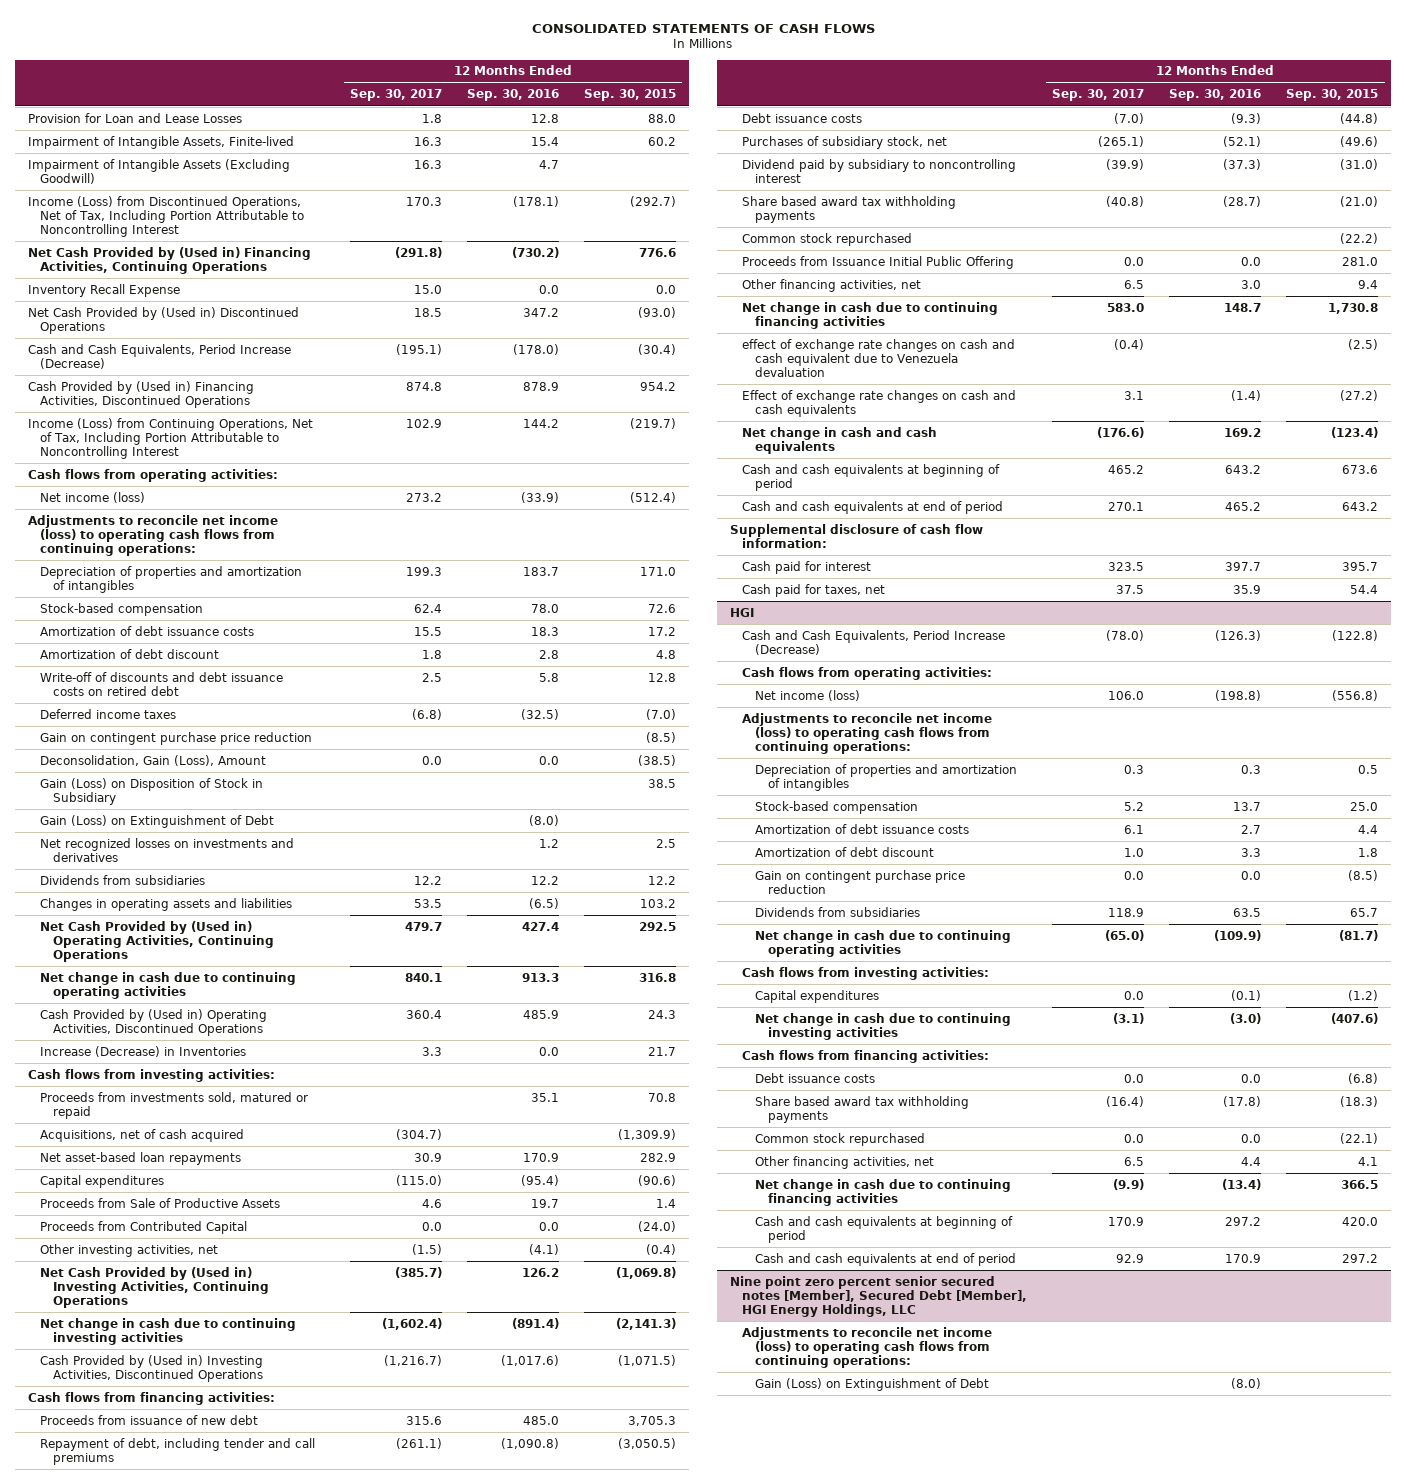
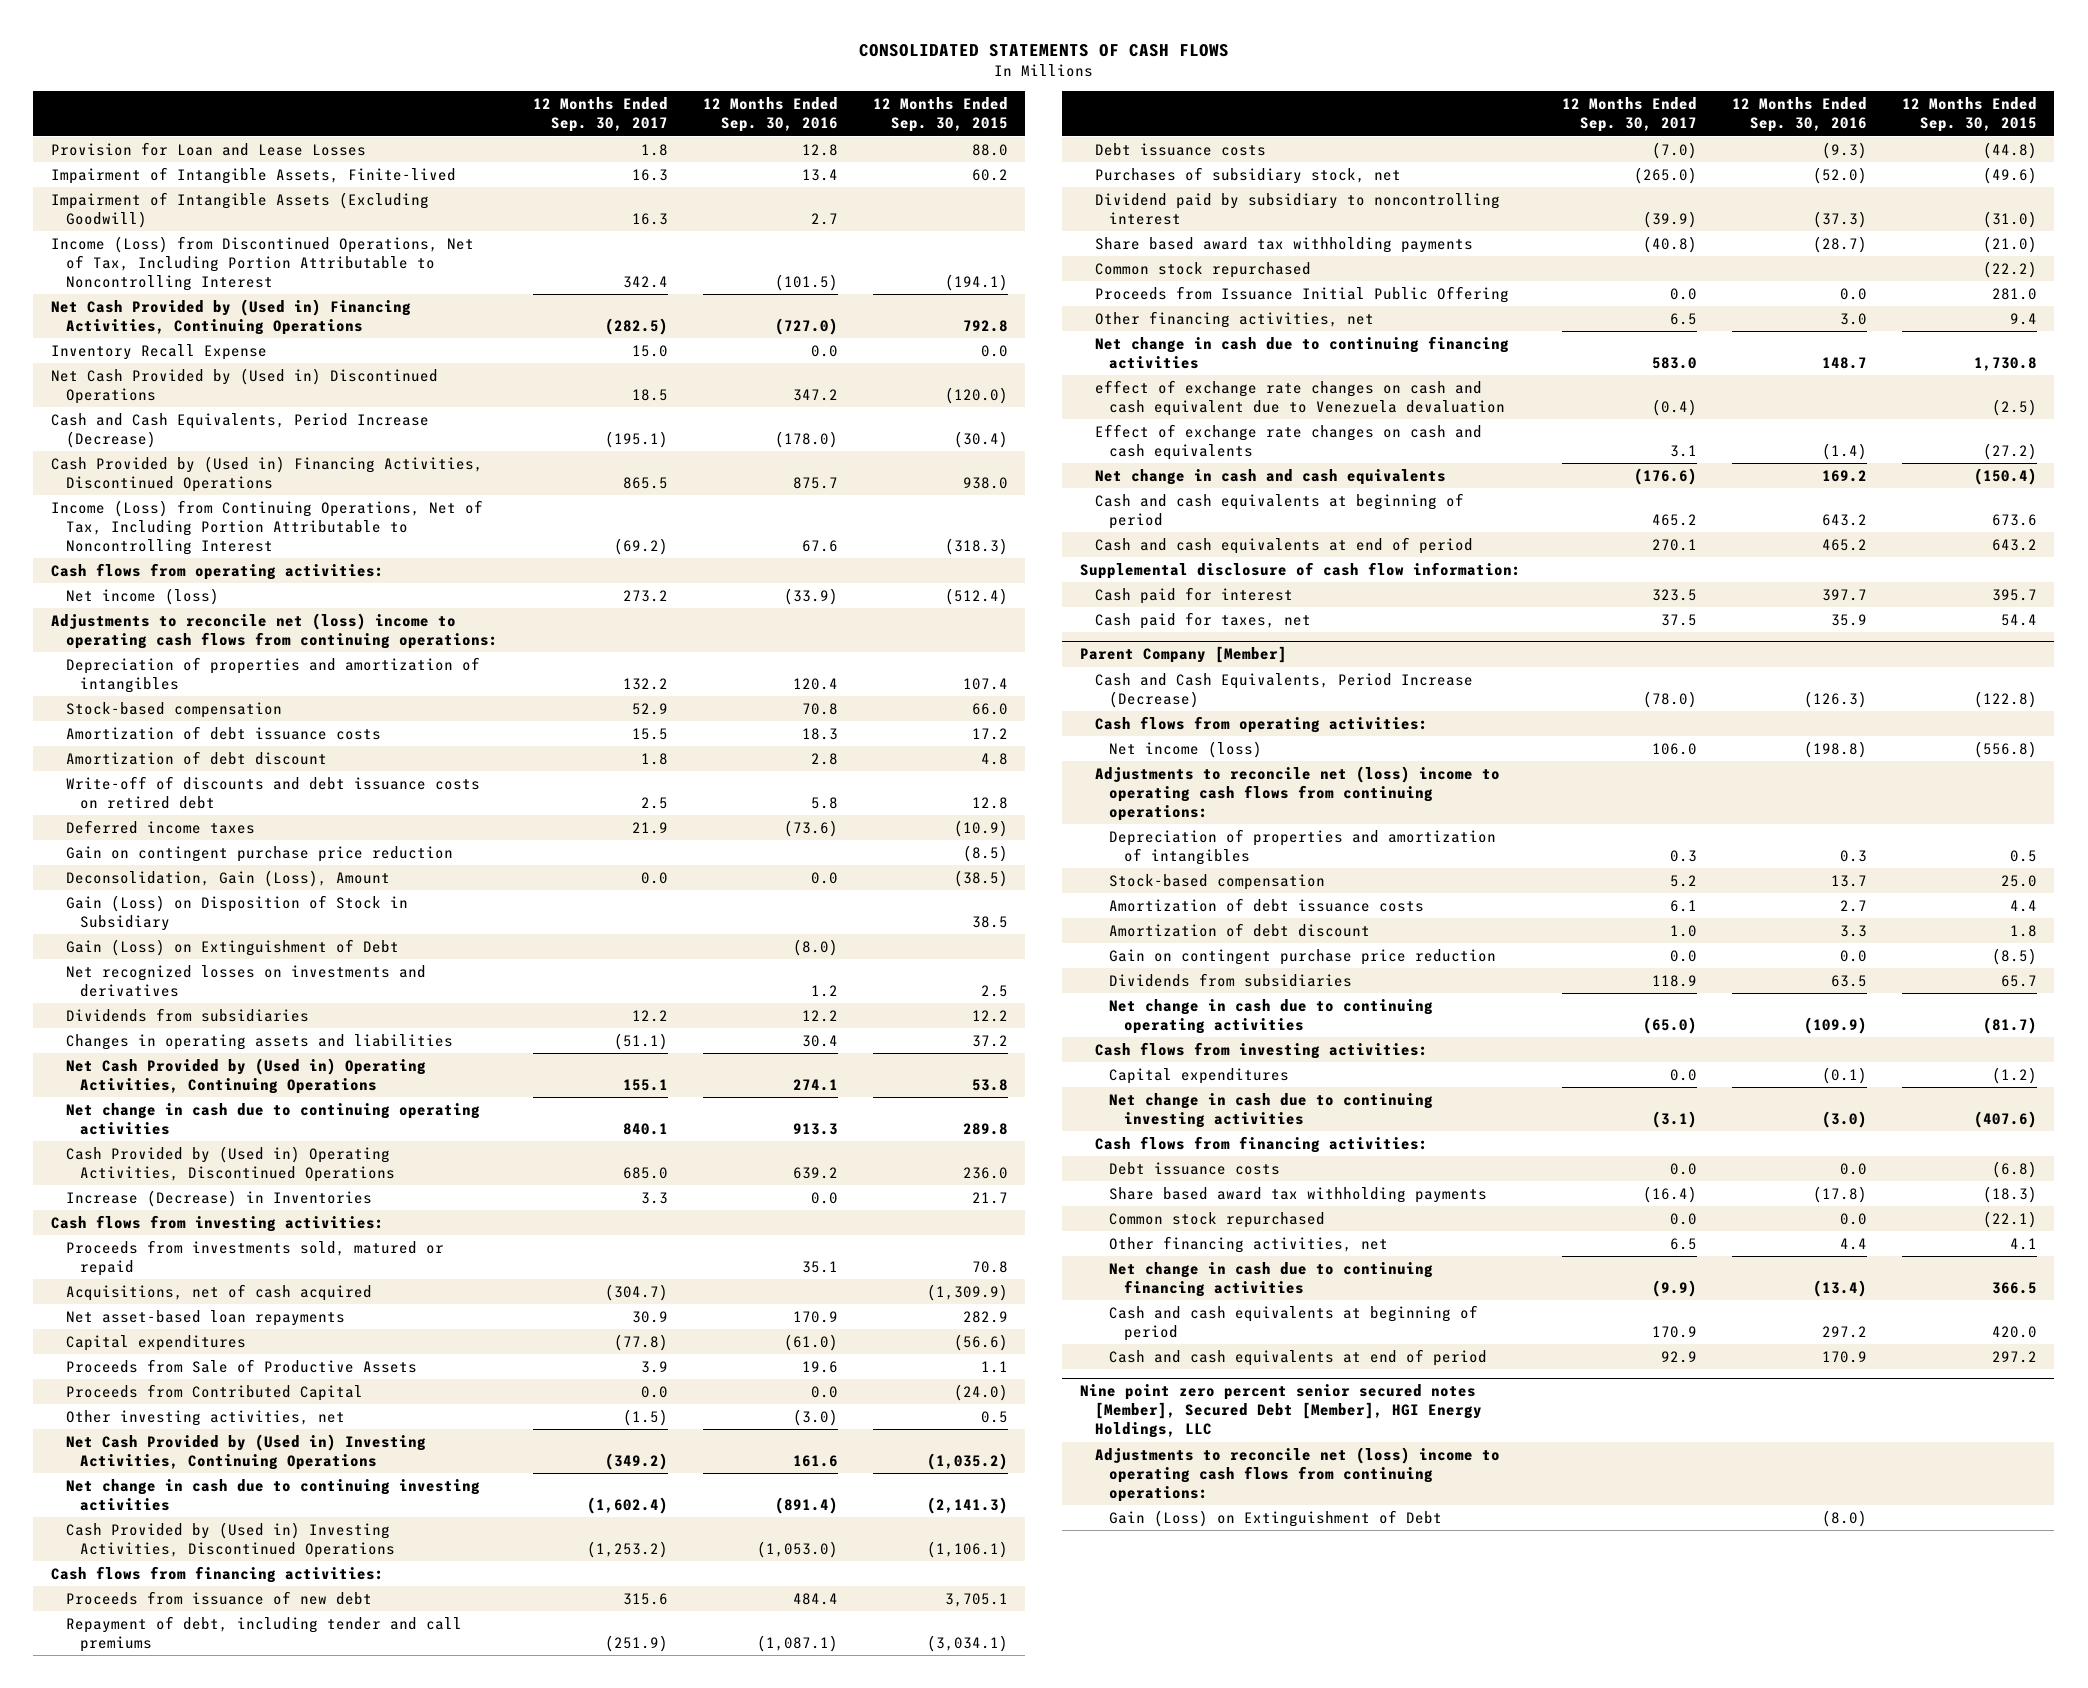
[531,136,560,146] 15.4 -> [801,168,838,181] 13.4
[539,159,560,169] 4.7 -> [810,212,838,225] 2.7
[406,196,443,206] 170.3 -> [622,275,668,288] 342.4
[513,195,560,207] (178.1) -> [774,273,838,291] (101.5)
[630,195,677,207] (292.7) -> [944,273,1008,291] (194.1)
[395,246,443,258] (291.8) -> [604,317,668,335] (282.5)
[512,246,560,258] (730.2) -> [774,317,838,335] (727.0)
[639,247,677,257] 776.6 -> [962,319,1008,332] 792.8
[638,306,677,318] (93.0) -> [944,386,1008,404] (120.0)
[406,381,443,391] 874.8 -> [622,476,668,489] 865.5
[523,381,560,391] 878.9 -> [792,476,838,489] 875.7
[640,381,677,391] 954.2 -> [962,476,1008,489] 938.0
[406,418,443,428] 102.9 -> [613,537,668,555] (69.2)
[523,418,560,428] 144.2 -> [801,539,838,552] 67.6
[630,417,677,429] (219.7) -> [944,537,1008,555] (318.3)
[27,514,278,557] Adjustments to reconcile net income (loss) to operating cash flows from continuing operations: -> [50,612,498,649] Adjustments to reconcile net (loss) income to operating cash flows from continuing operations:
[406,566,443,576] 199.3 -> [622,677,668,690] 132.2
[523,566,560,576] 183.7 -> [792,677,838,690] 120.4
[640,566,677,576] 171.0 -> [962,677,1008,690] 107.4
[414,603,443,613] 62.4 -> [631,702,668,715] 52.9
[531,603,560,613] 78.0 -> [801,702,838,715] 70.8
[648,603,677,613] 72.6 -> [971,702,1008,715] 66.0
[412,708,443,720] (6.8) -> [631,821,668,834] 21.9
[521,708,560,720] (32.5) -> [783,819,838,837] (73.6)
[646,708,677,720] (7.0) -> [953,819,1008,837] (10.9)
[414,898,443,908] 53.5 -> [613,1032,668,1050] (51.1)
[529,897,560,909] (6.5) -> [801,1034,838,1047] 30.4
[640,898,677,908] 103.2 -> [971,1034,1008,1047] 37.2
[405,921,443,931] 479.7 -> [622,1078,668,1091] 155.1
[522,921,560,931] 427.4 -> [792,1078,838,1091] 274.1
[639,921,677,931] 292.5 -> [971,1078,1008,1091] 53.8
[639,972,677,982] 316.8 -> [962,1122,1008,1135] 289.8
[406,1009,443,1019] 360.4 -> [622,1166,668,1179] 685.0
[523,1009,560,1019] 485.9 -> [792,1166,838,1179] 639.2
[648,1009,677,1019] 24.3 -> [962,1166,1008,1179] 236.0
[396,1174,443,1186] (115.0) -> [613,1333,668,1351] (77.8)
[521,1174,560,1186] (95.4) -> [783,1333,838,1351] (61.0)
[638,1174,677,1186] (90.6) -> [953,1333,1008,1351] (56.6)
[422,1198,443,1208] 4.6 -> [640,1360,668,1373] 3.9
[531,1198,560,1208] 19.7 -> [801,1360,838,1373] 19.6
[656,1198,677,1208] 1.4 -> [980,1360,1008,1373] 1.1
[529,1243,560,1255] (4.1) -> [792,1408,838,1426] (3.0)
[646,1243,677,1255] (0.4) -> [980,1410,1008,1423] 0.5
[395,1266,443,1278] (385.7) -> [604,1452,668,1470] (349.2)
[522,1267,560,1277] 126.2 -> [792,1454,838,1467] 161.6
[616,1266,677,1279] (1,069.8) -> [926,1452,1008,1470] (1,035.2)
[384,1354,443,1366] (1,216.7) -> [586,1540,668,1558] (1,253.2)
[501,1354,560,1366] (1,017.6) -> [756,1540,838,1558] (1,053.0)
[618,1354,677,1366] (1,071.5) -> [926,1540,1008,1558] (1,106.1)
[523,1415,560,1425] 485.0 -> [792,1592,838,1605] 484.4
[628,1415,677,1426] 3,705.3 -> [944,1592,1008,1607] 3,705.1
[396,1437,443,1449] (261.1) -> [604,1634,668,1652] (251.9)
[501,1437,560,1449] (1,090.8) -> [756,1634,838,1652] (1,087.1)
[618,1437,677,1449] (3,050.5) -> [926,1634,1008,1652] (3,034.1)
[1098,135,1145,147] (265.1) -> [1633,166,1697,184] (265.0)
[1223,135,1262,147] (52.1) -> [1812,166,1867,184] (52.0)
[1331,426,1379,438] (123.4) -> [1973,467,2037,485] (150.4)
[729,607,754,617] HGI -> [1079,646,1287,664] Parent Company [Member]
[742,712,993,755] Adjustments to reconcile net income (loss) to operating cash flows from continuing operations: -> [1094,765,1500,821] Adjustments to reconcile net (loss) income to operating cash flows from continuing operations:
[742,1326,993,1369] Adjustments to reconcile net income (loss) to operating cash flows from continuing operations: -> [1094,1446,1500,1502] Adjustments to reconcile net (loss) income to operating cash flows from continuing operations:

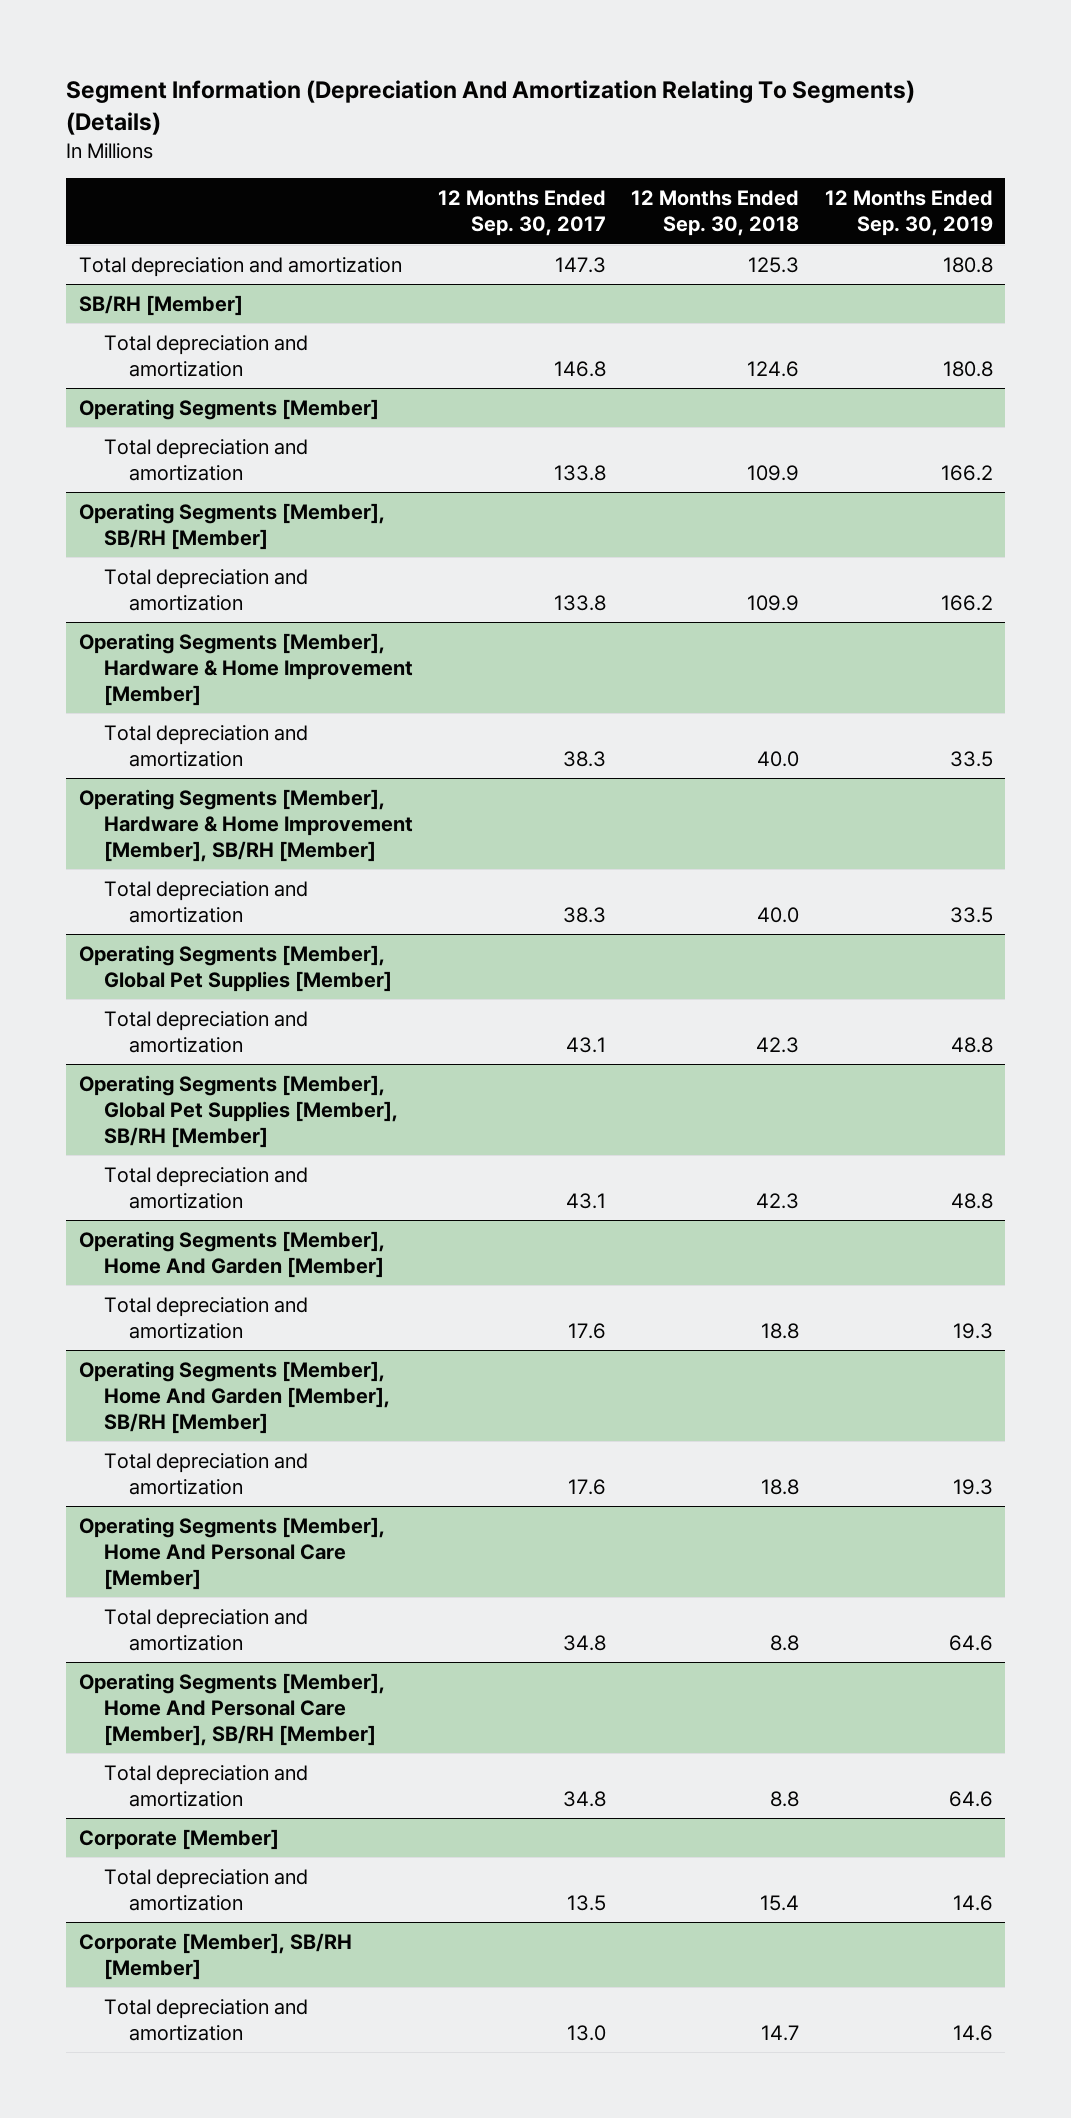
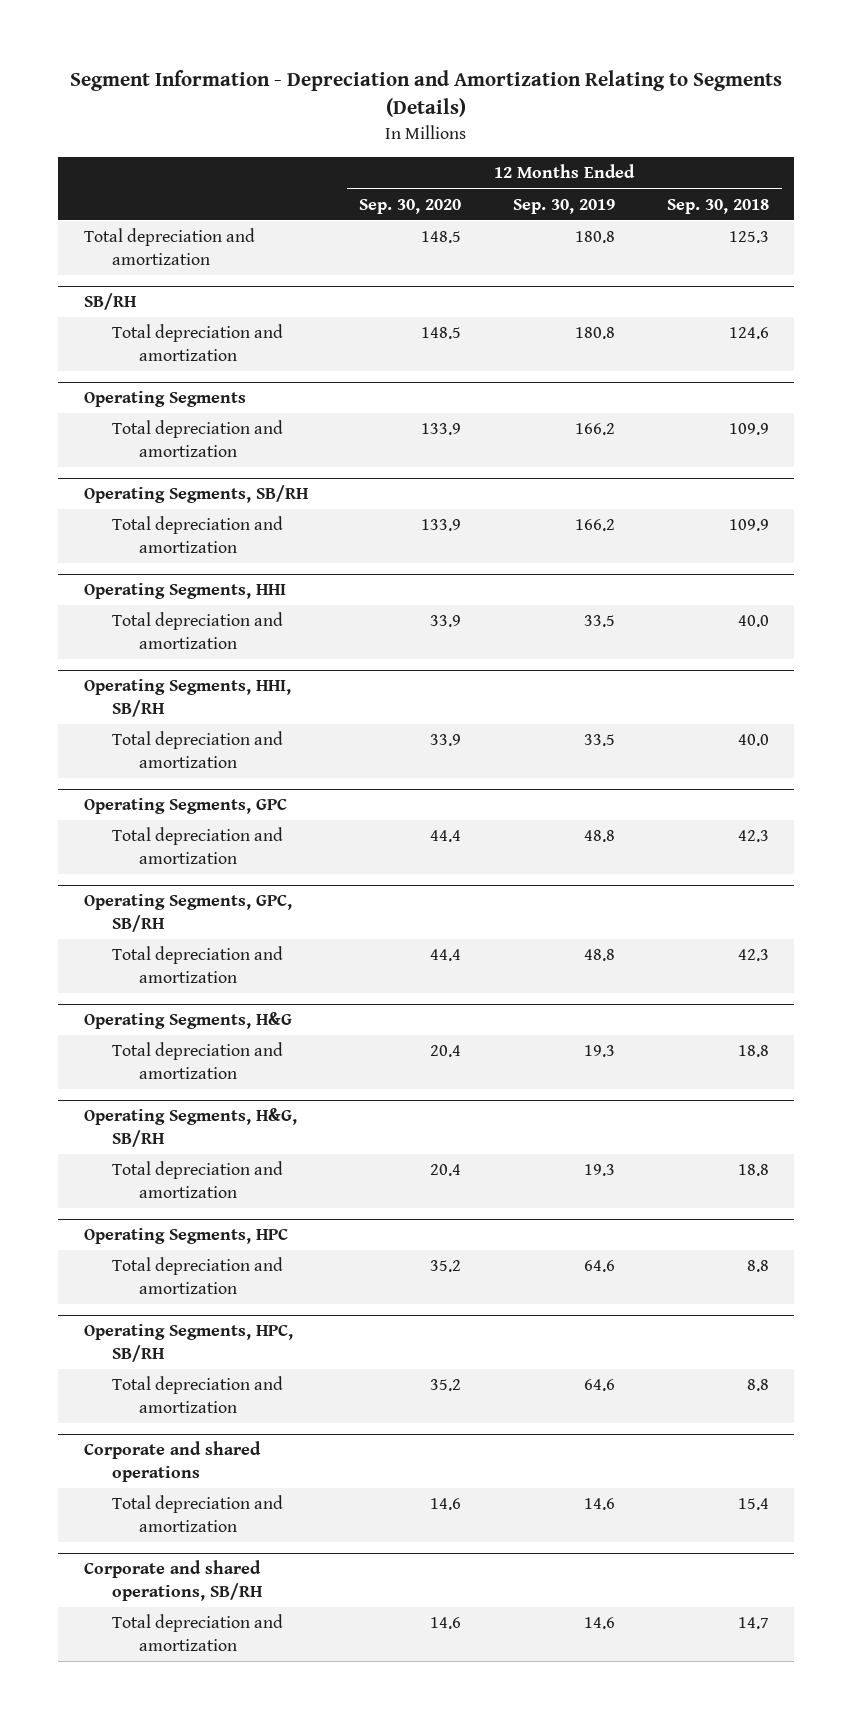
[65,79,915,135] Segment Information (Depreciation And Amortization Relating To Segments) (Details) -> [70,70,783,118] Segment Information - Depreciation and Amortization Relating to Segments (Details)
[438,190,607,237] 12 Months Ended Sep. 30, 2017 -> none
none -> [359,198,462,214] Sep. 30, 2020
[78,295,243,317] SB/RH [Member] -> [83,293,136,311] SB/RH
[78,399,379,421] Operating Segments [Member] -> [83,391,246,408] Operating Segments
[78,503,385,550] Operating Segments [Member], SB/RH [Member] -> [83,485,308,504] Operating Segments, SB/RH
[78,633,413,706] Operating Segments [Member], Hardware & Home Improvement [Member] -> none
none -> [83,583,286,600] Operating Segments, HHI
[78,789,413,862] Operating Segments [Member], Hardware & Home Improvement [Member], SB/RH [Member] -> none
none -> [83,679,291,717] Operating Segments, HHI, SB/RH
[78,945,392,992] Operating Segments [Member], Global Pet Supplies [Member] -> none
none -> [83,798,287,815] Operating Segments, GPC
[78,1075,398,1148] Operating Segments [Member], Global Pet Supplies [Member], SB/RH [Member] -> none
none -> [83,894,292,932] Operating Segments, GPC, SB/RH
[78,1231,385,1278] Operating Segments [Member], Home And Garden [Member] -> none
none -> [83,1012,292,1030] Operating Segments, H&G
[78,1361,390,1434] Operating Segments [Member], Home And Garden [Member], SB/RH [Member] -> none
none -> [83,1108,297,1147] Operating Segments, H&G, SB/RH
[78,1517,385,1590] Operating Segments [Member], Home And Personal Care [Member] -> none
none -> [83,1228,288,1245] Operating Segments, HPC
[78,1673,385,1746] Operating Segments [Member], Home And Personal Care [Member], SB/RH [Member] -> none
none -> [83,1324,293,1362] Operating Segments, HPC, SB/RH
[78,1829,279,1851] Corporate [Member] -> none
none -> [83,1441,261,1482] Corporate and shared operations
[78,1933,352,1980] Corporate [Member], SB/RH [Member] -> none
none -> [83,1560,262,1601] Corporate and shared operations, SB/RH

